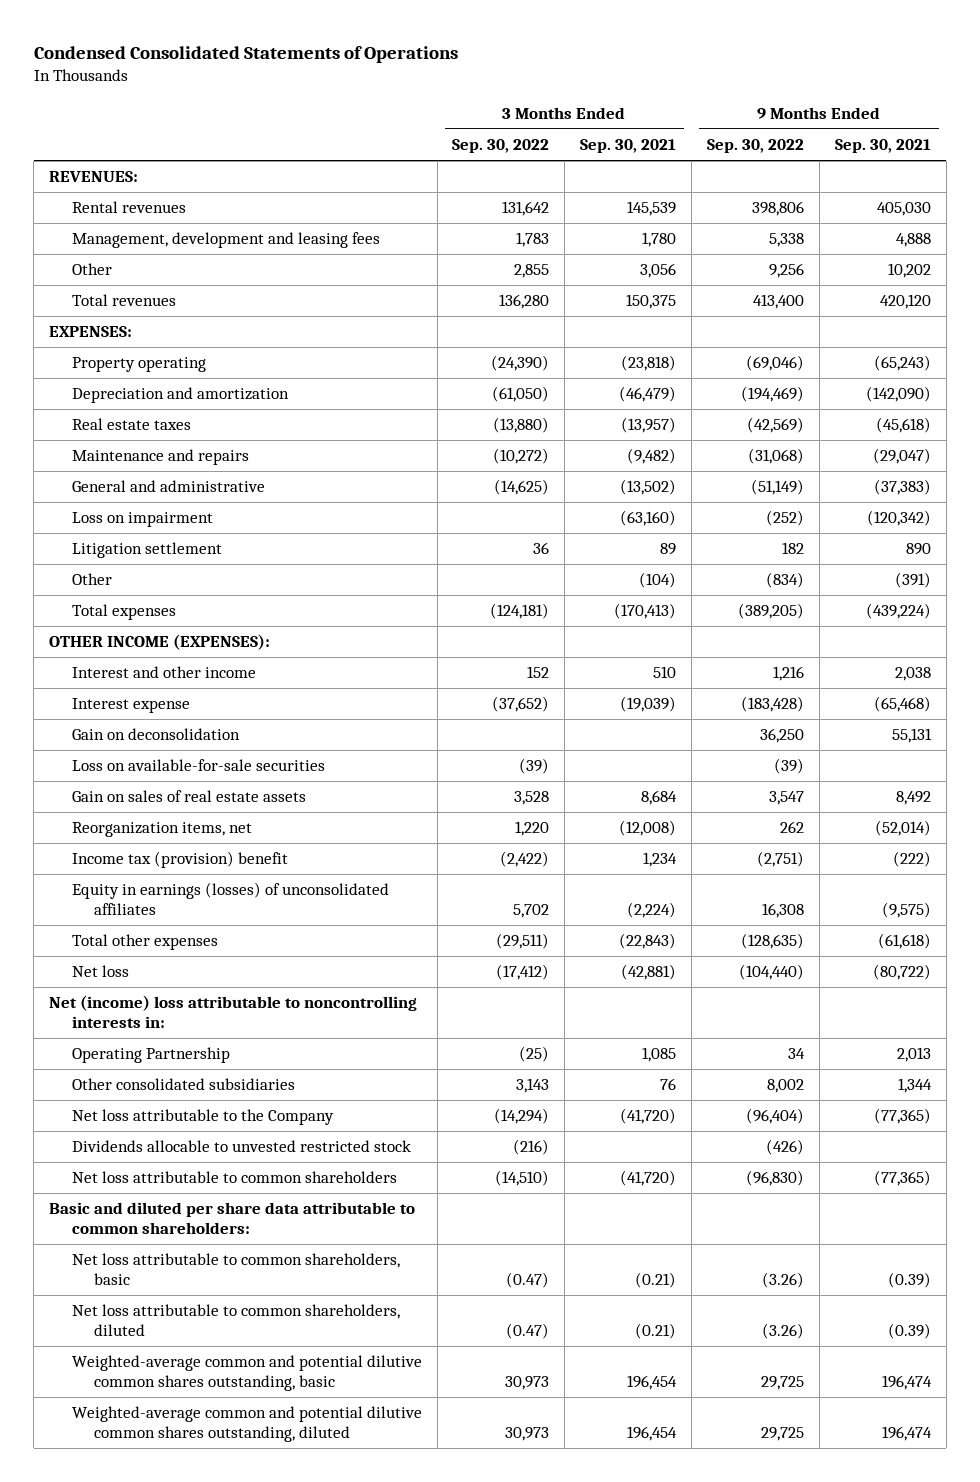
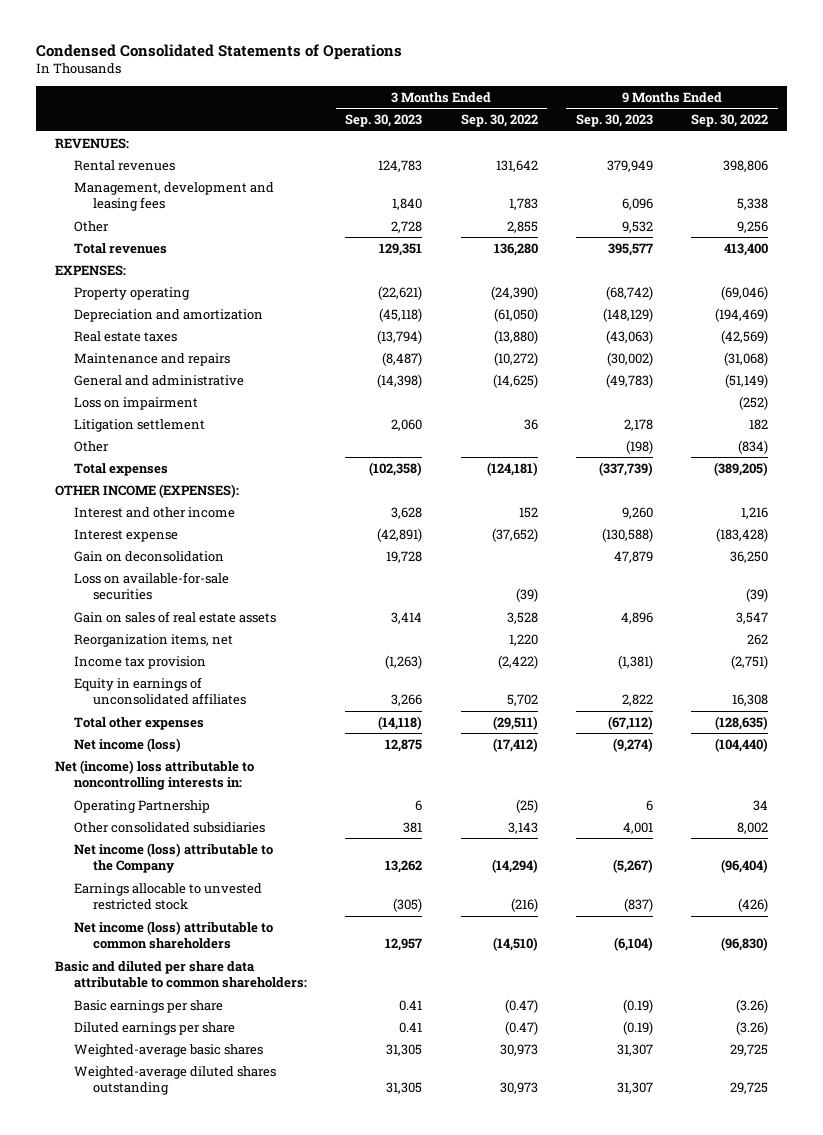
[580,138,677,153] Sep. 30, 2021 -> none
[834,138,931,153] Sep. 30, 2021 -> none
none -> [345,114,423,128] Sep. 30, 2023
none -> [575,114,653,128] Sep. 30, 2023
[71,851,288,869] Income tax (provision) benefit -> [73,655,206,669] Income tax provision
[71,882,389,915] Equity in earnings (losses) of unconsolidated affiliates -> [73,676,246,706] Equity in earnings of unconsolidated affiliates
[71,965,129,978] Net loss -> [73,737,181,752] Net income (loss)
[71,1109,334,1126] Net loss attributable to the Company -> [73,842,273,874] Net income (loss) attributable to the Company
[71,1140,411,1153] Dividends allocable to unvested restricted stock -> [73,882,262,911] Earnings allocable to unvested restricted stock
[71,1171,397,1184] Net loss attributable to common shareholders -> [73,920,273,950] Net income (loss) attributable to common shareholders
[71,1253,400,1285] Net loss attributable to common shareholders, basic -> [73,999,223,1013] Basic earnings per share
[71,1304,400,1336] Net loss attributable to common shareholders, diluted -> [73,1021,235,1035] Diluted earnings per share
[71,1355,422,1391] Weighted-average common and potential dilutive common shares outstanding, basic -> [73,1043,263,1057] Weighted-average basic shares
[71,1406,422,1442] Weighted-average common and potential dilutive common shares outstanding, diluted -> [73,1065,276,1096] Weighted-average diluted shares outstanding

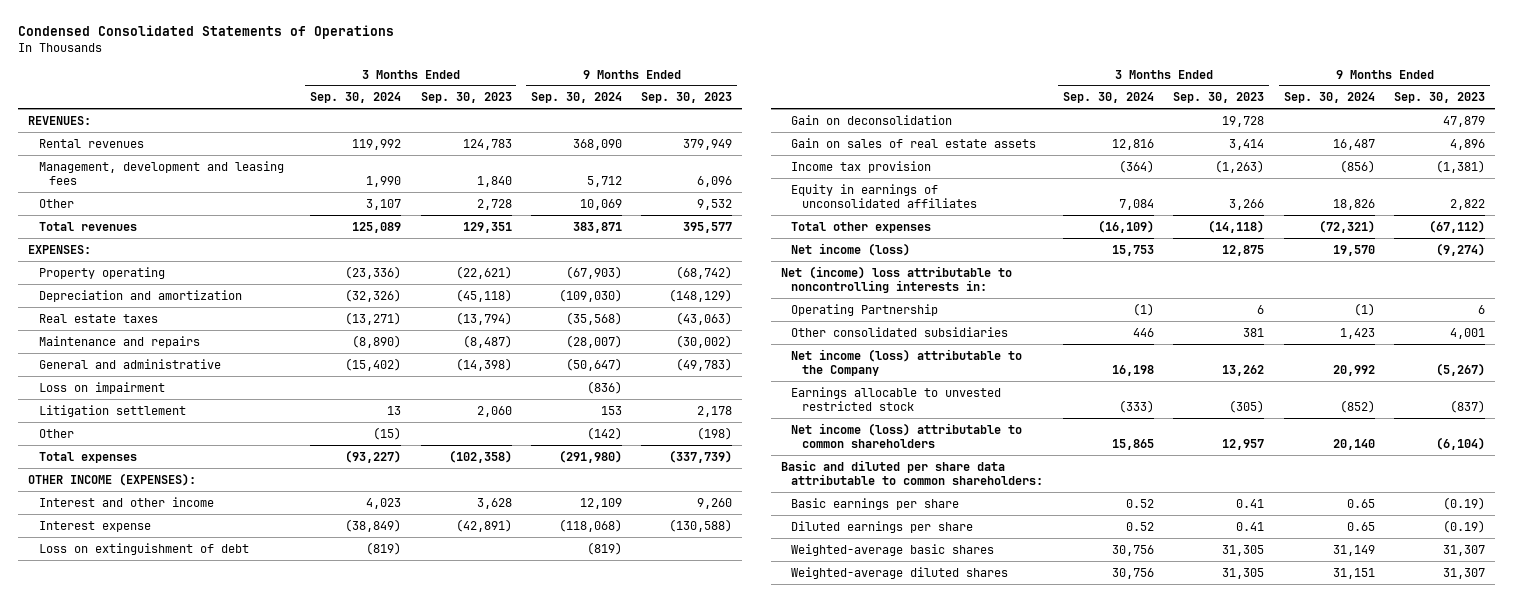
[460,114,538,128] Sep. 30, 2022 -> none
[691,114,769,128] Sep. 30, 2022 -> none
none -> [310,92,402,104] Sep. 30, 2024
none -> [531,92,623,104] Sep. 30, 2024
none -> [38,542,249,555] Loss on extinguishment of debt
[73,571,229,601] Loss on available-for-sale securities -> none
[73,633,233,647] Reorganization items, net -> none
[73,1065,276,1096] Weighted-average diluted shares outstanding -> [791,566,1009,579] Weighted-average diluted shares

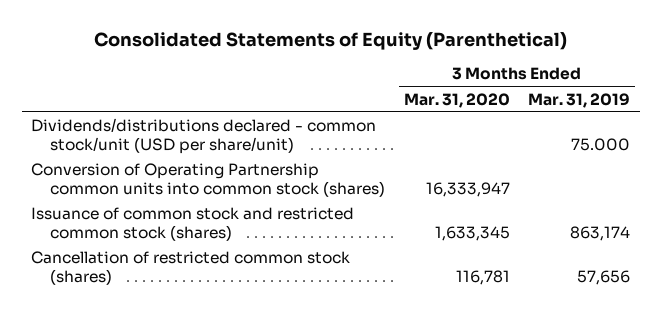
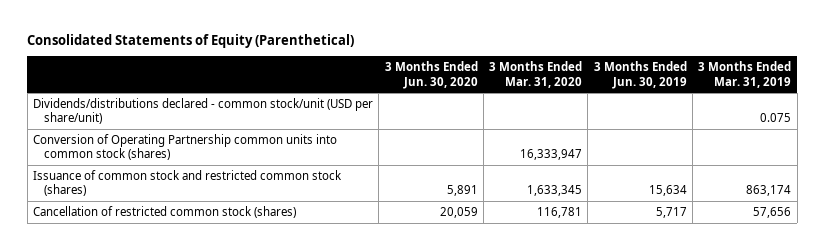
none -> [384,61,478,89] 3 Months Ended Jun. 30, 2020
none -> [593,61,687,89] 3 Months Ended Jun. 30, 2019
[571,138,631,152] 75.000 -> [760,113,792,123] 0.075

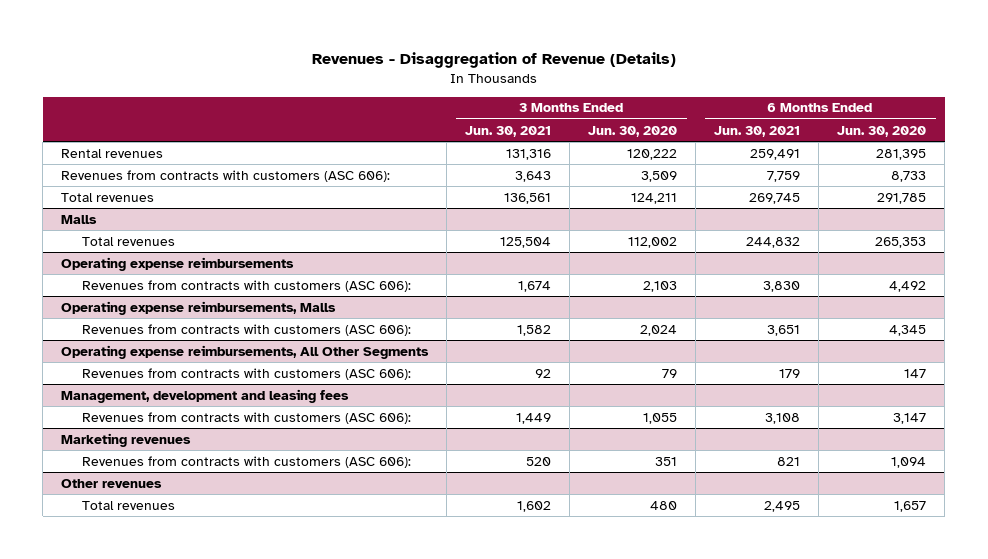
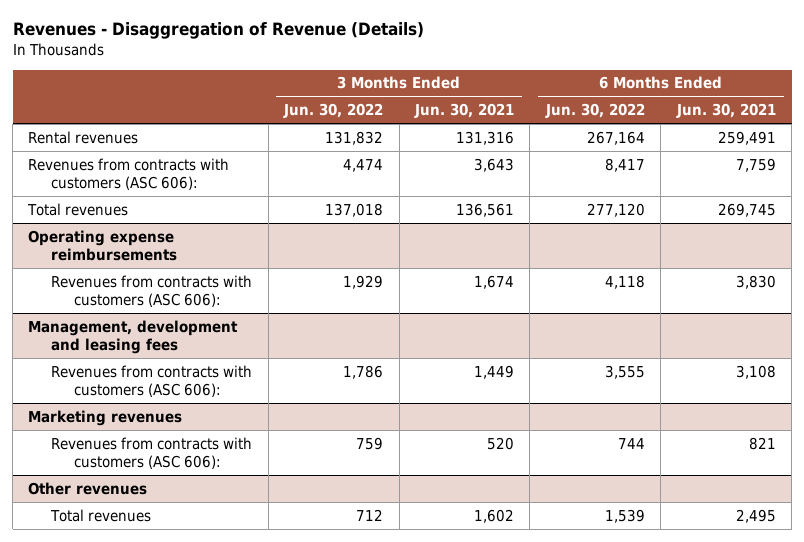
[588,125,678,137] Jun. 30, 2020 -> none
[837,125,927,137] Jun. 30, 2020 -> none
none -> [283,103,384,119] Jun. 30, 2022
none -> [544,103,645,119] Jun. 30, 2022
[61,214,98,224] Malls -> none
[81,236,175,246] Total revenues -> none
[61,300,337,315] Operating expense reimbursements, Malls -> none
[81,323,411,336] Revenues from contracts with customers (ASC 606): -> none
[61,344,430,359] Operating expense reimbursements, All Other Segments -> none
[81,367,411,380] Revenues from contracts with customers (ASC 606): -> none

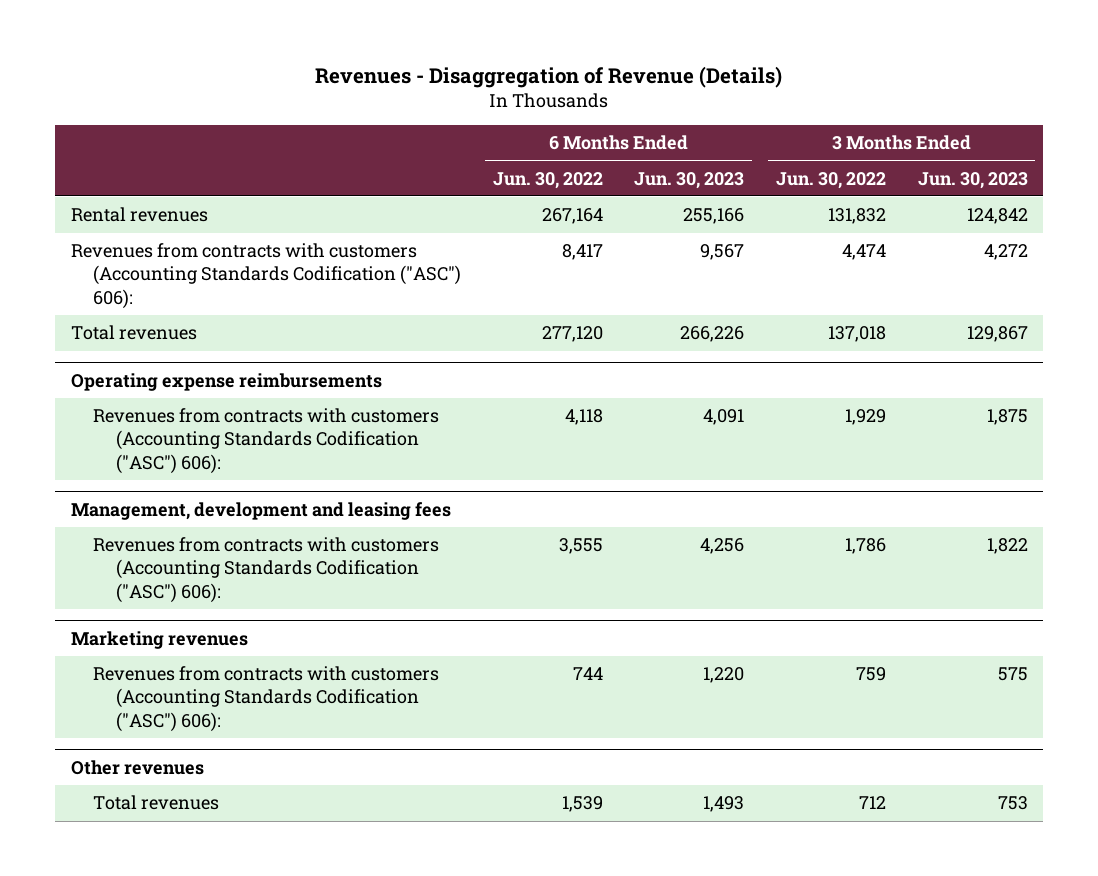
[414,103,515,119] Jun. 30, 2021 -> none
[675,103,776,119] Jun. 30, 2021 -> none
none -> [634,171,745,189] Jun. 30, 2023
none -> [917,171,1028,189] Jun. 30, 2023
[28,157,230,191] Revenues from contracts with customers (ASC 606): -> [70,243,462,309] Revenues from contracts with customers (Accounting Standards Codification ("ASC") 606):
[51,274,253,308] Revenues from contracts with customers (ASC 606): -> [93,408,440,474] Revenues from contracts with customers (Accounting Standards Codification ("ASC") 606):
[51,364,253,398] Revenues from contracts with customers (ASC 606): -> [93,537,440,603] Revenues from contracts with customers (Accounting Standards Codification ("ASC") 606):
[51,436,253,470] Revenues from contracts with customers (ASC 606): -> [93,666,440,732] Revenues from contracts with customers (Accounting Standards Codification ("ASC") 606):

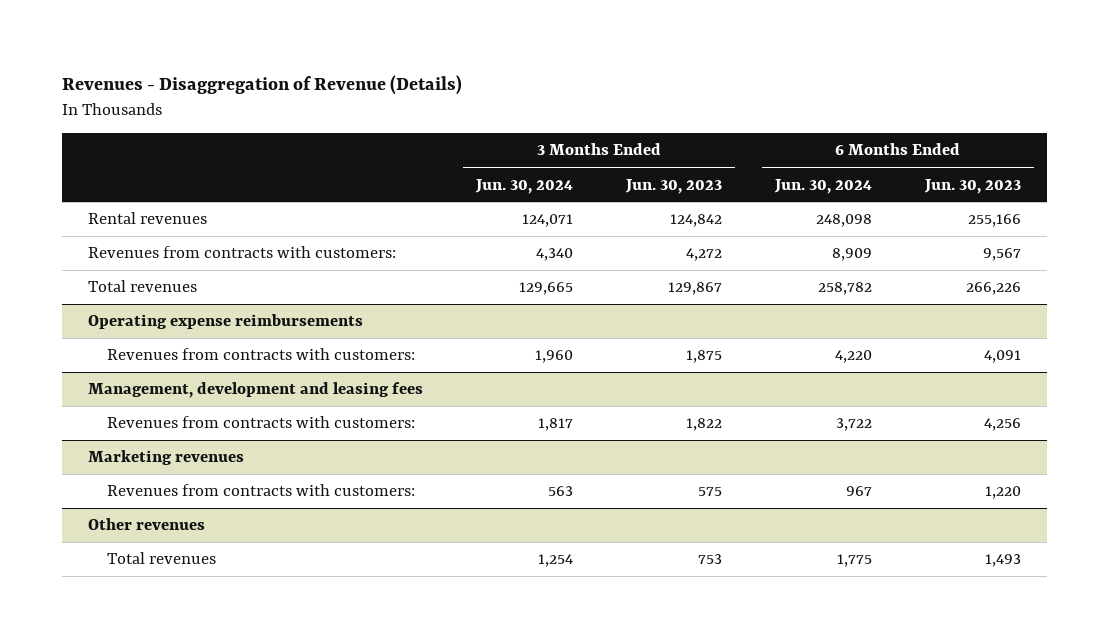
[492,171,603,189] Jun. 30, 2022 -> none
[775,171,886,189] Jun. 30, 2022 -> none
none -> [475,178,574,194] Jun. 30, 2024
none -> [773,178,872,194] Jun. 30, 2024
[70,243,462,309] Revenues from contracts with customers (Accounting Standards Codification ("ASC") 606): -> [88,246,397,259] Revenues from contracts with customers:
[93,408,440,474] Revenues from contracts with customers (Accounting Standards Codification ("ASC") 606): -> [106,348,415,361] Revenues from contracts with customers:
[93,537,440,603] Revenues from contracts with customers (Accounting Standards Codification ("ASC") 606): -> [106,416,415,429] Revenues from contracts with customers:
[93,666,440,732] Revenues from contracts with customers (Accounting Standards Codification ("ASC") 606): -> [106,484,415,497] Revenues from contracts with customers:

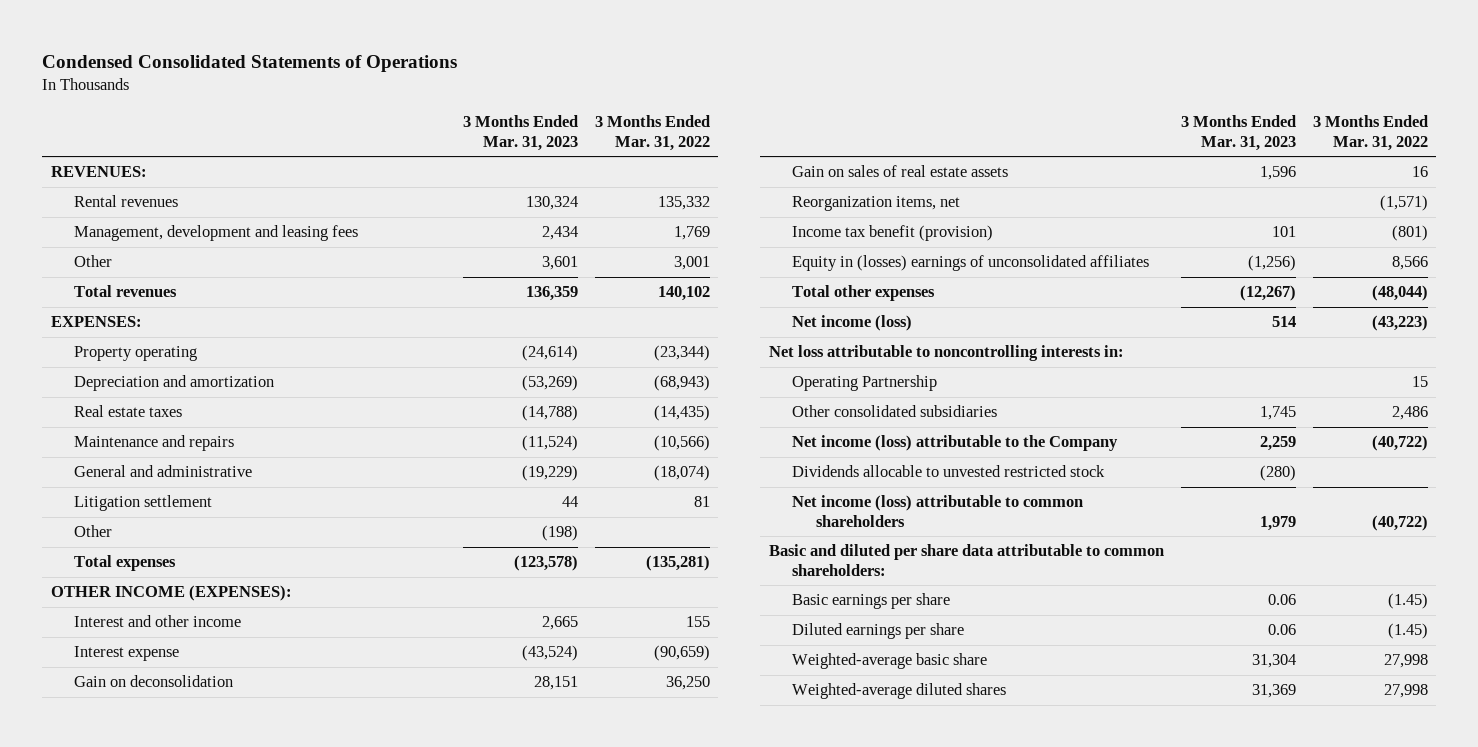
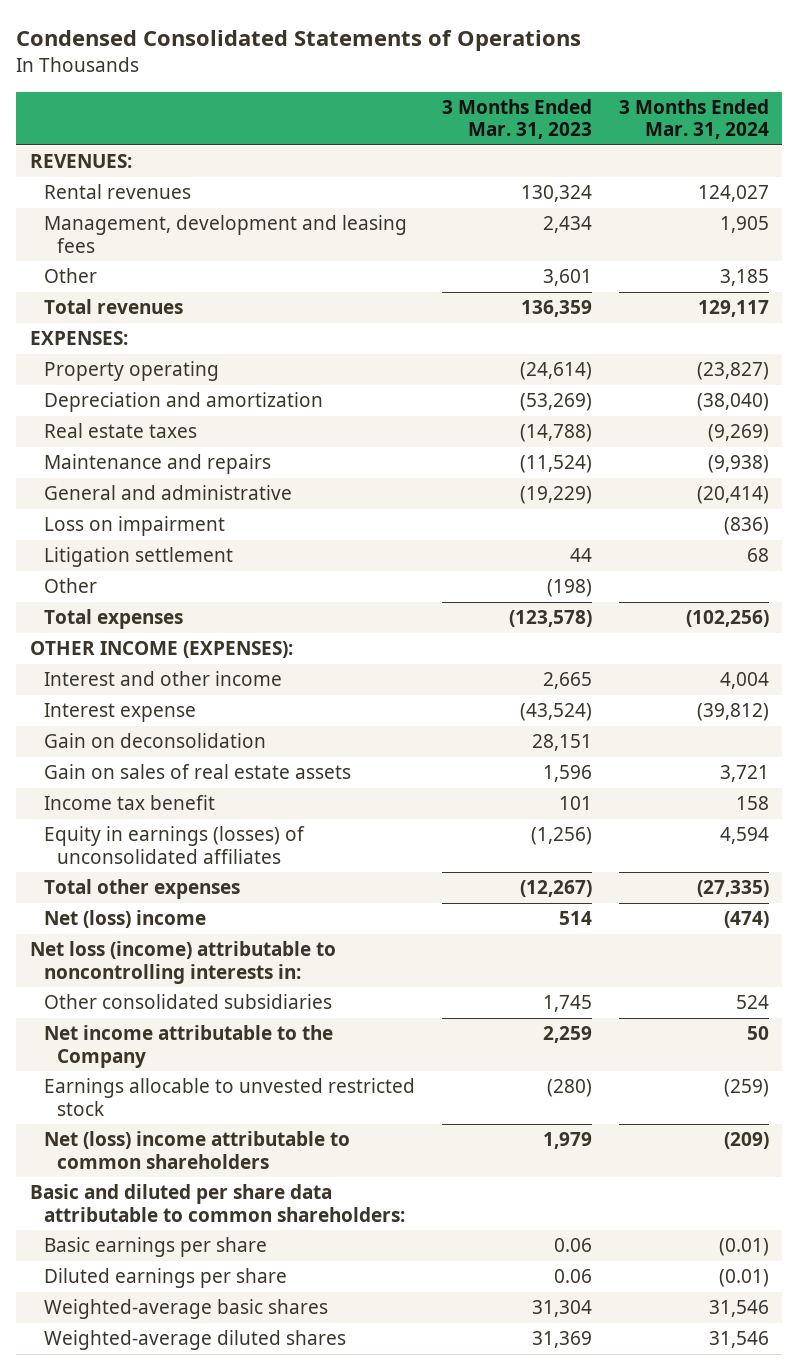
[594,115,710,151] 3 Months Ended Mar. 31, 2022 -> none
none -> [618,98,769,140] 3 Months Ended Mar. 31, 2024
none -> [43,516,225,537] Loss on impairment
[792,196,961,212] Reorganization items, net -> none
[792,225,994,242] Income tax benefit (provision) -> [43,795,215,811] Income tax benefit
[792,255,1150,272] Equity in (losses) earnings of unconsolidated affiliates -> [43,826,305,864] Equity in earnings (losses) of unconsolidated affiliates
[792,375,938,392] Operating Partnership -> none
[792,315,913,332] Net income (loss) -> [43,910,206,929] Net (loss) income
[768,345,1124,362] Net loss attributable to noncontrolling interests in: -> [30,941,337,984] Net loss (income) attributable to noncontrolling interests in:
[792,435,1119,452] Net income (loss) attributable to the Company -> [43,1025,333,1068] Net income attributable to the Company
[792,465,1106,478] Dividends allocable to unvested restricted stock -> [43,1078,415,1116] Earnings allocable to unvested restricted stock
[792,495,1084,527] Net income (loss) attributable to common shareholders -> [43,1131,350,1169] Net (loss) income attributable to common shareholders
[792,653,988,670] Weighted-average basic share -> [43,1299,328,1320] Weighted-average basic shares

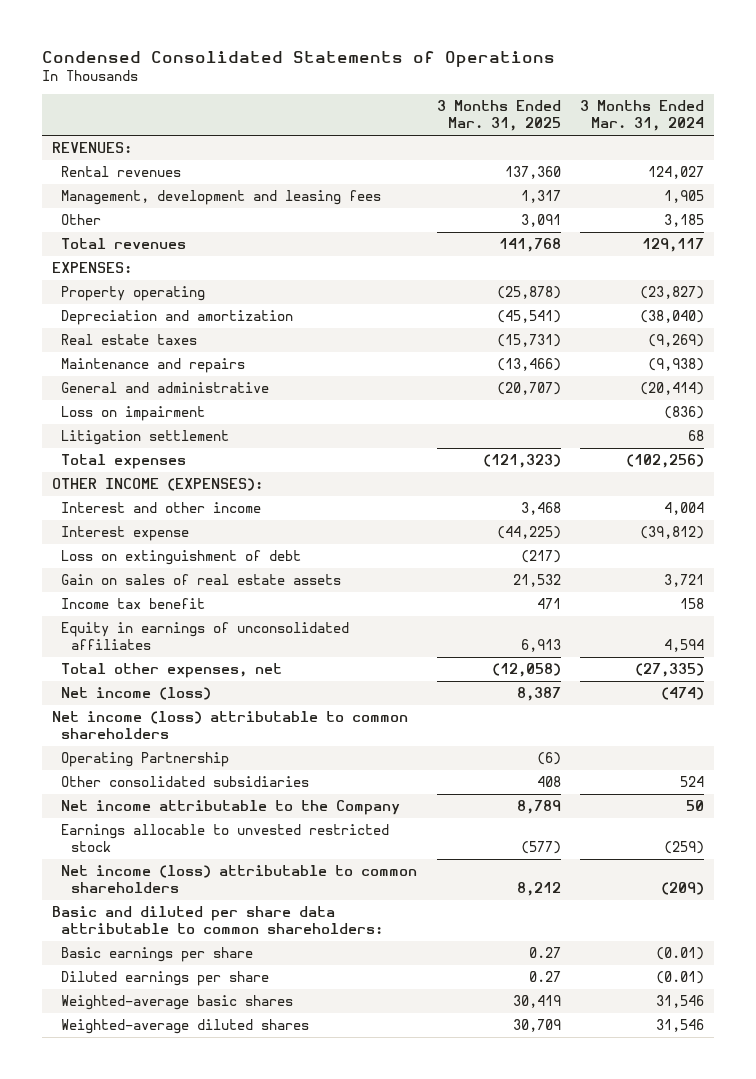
[441,98,592,140] 3 Months Ended Mar. 31, 2023 -> none
none -> [436,100,561,132] 3 Months Ended Mar. 31, 2025
[43,578,97,594] Other -> none
[43,733,266,749] Gain on deconsolidation -> none
none -> [61,550,302,566] Loss on extinguishment of debt
[43,826,305,864] Equity in earnings (losses) of unconsolidated affiliates -> [61,622,350,651] Equity in earnings of unconsolidated affiliates
[43,879,240,900] Total other expenses -> [61,663,283,679] Total other expenses, net
[43,910,206,929] Net (loss) income -> [61,687,212,701] Net income (loss)
[30,941,337,984] Net loss (income) attributable to noncontrolling interests in: -> [51,711,408,740] Net income (loss) attributable to common shareholders
none -> [61,752,230,768] Operating Partnership
[43,1131,350,1169] Net (loss) income attributable to common shareholders -> [61,865,418,894] Net income (loss) attributable to common shareholders

